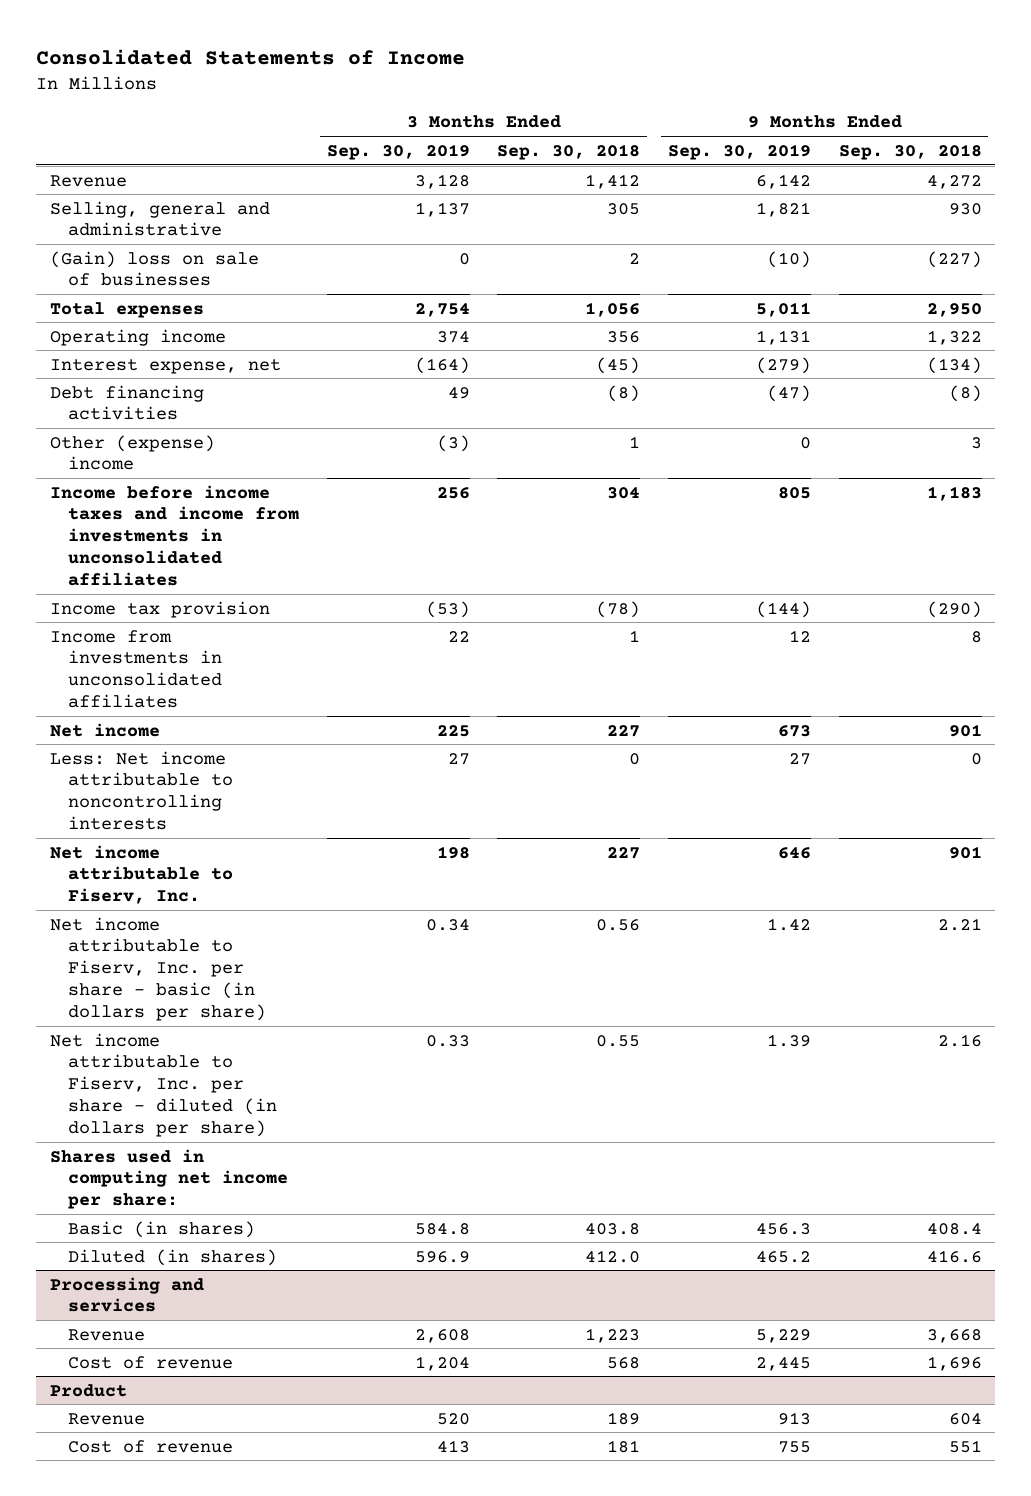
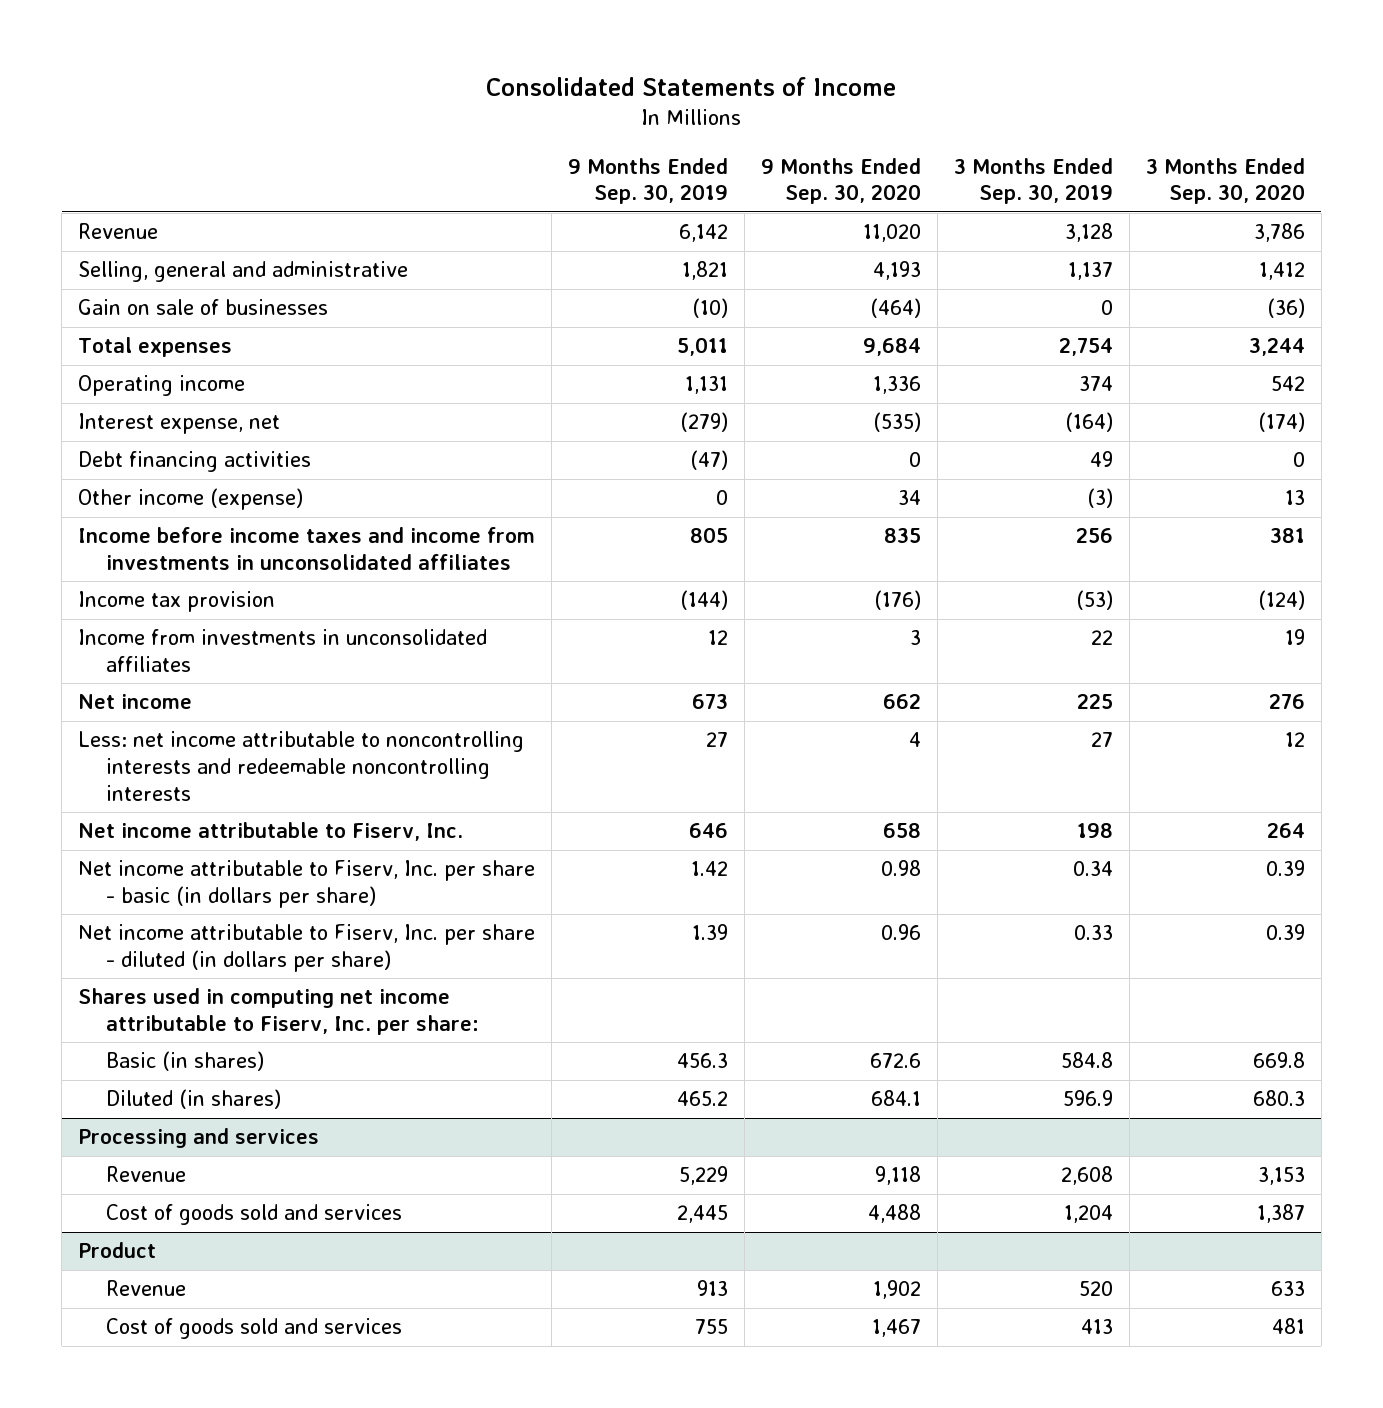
[497,143,641,160] Sep. 30, 2018 -> none
[838,143,982,160] Sep. 30, 2018 -> none
none -> [760,157,921,205] 9 Months Ended Sep. 30, 2020
none -> [1145,157,1305,205] 3 Months Ended Sep. 30, 2020
[49,250,259,287] (Gain) loss on sale of businesses -> [78,299,329,316] Gain on sale of businesses
[49,434,215,471] Other (expense) income -> [78,488,304,511] Other income (expense)
[49,750,234,831] Less: Net income attributable to noncontrolling interests -> [78,731,525,801] Less: net income attributable to noncontrolling interests and redeemable noncontrolling interests
[49,1148,289,1210] Shares used in computing net income per share: -> [78,988,479,1036] Shares used in computing net income attributable to Fiserv, Inc. per share:
[68,1355,234,1369] Cost of revenue -> [105,1204,402,1226] Cost of goods sold and services
[68,1439,234,1453] Cost of revenue -> [105,1318,402,1340] Cost of goods sold and services

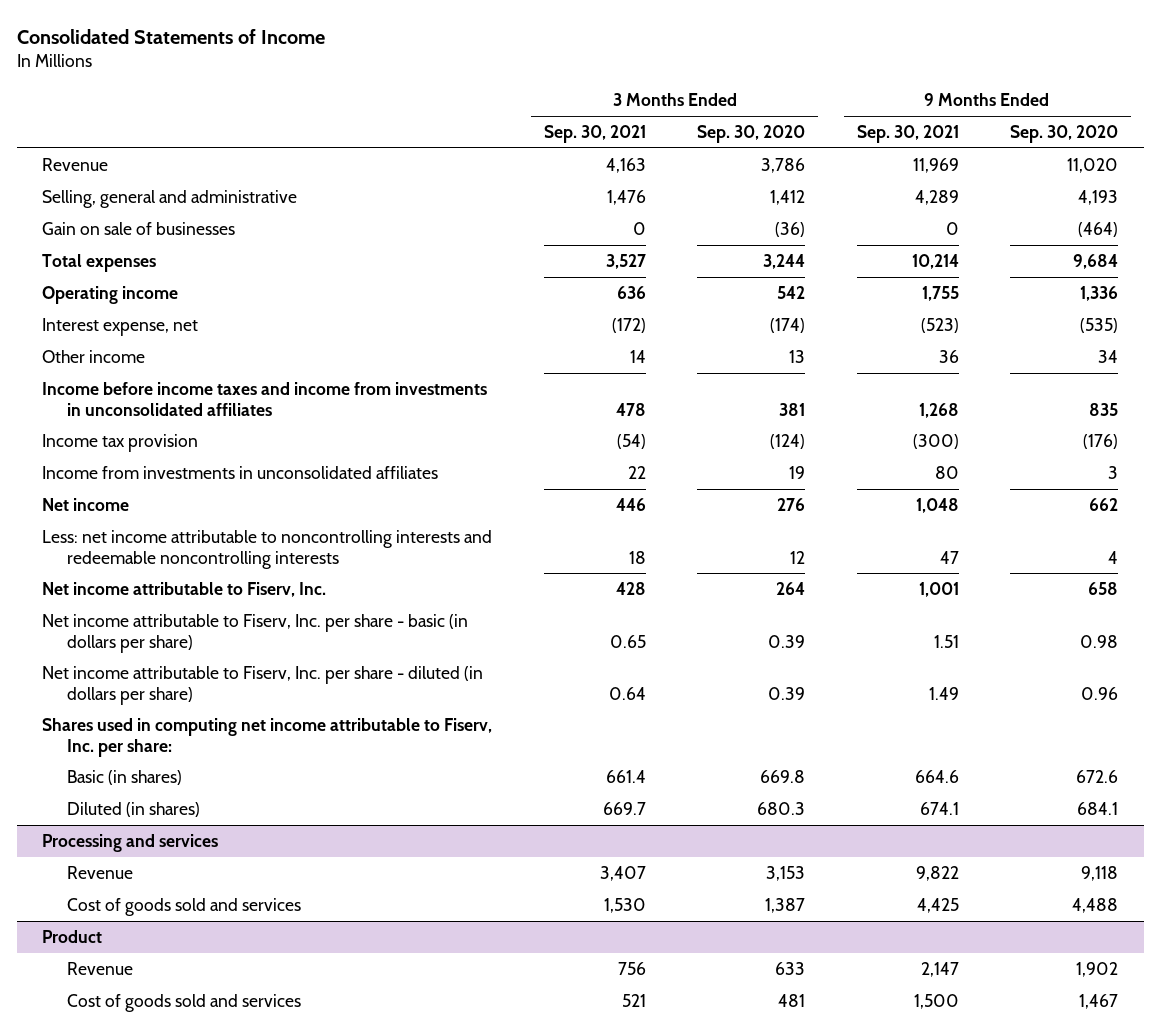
[568,157,729,205] 9 Months Ended Sep. 30, 2019 -> none
[953,157,1113,205] 3 Months Ended Sep. 30, 2019 -> none
none -> [543,124,646,143] Sep. 30, 2021
none -> [856,124,959,143] Sep. 30, 2021
[78,451,312,473] Debt financing activities -> none
[78,488,304,511] Other income (expense) -> [42,349,146,363] Other income

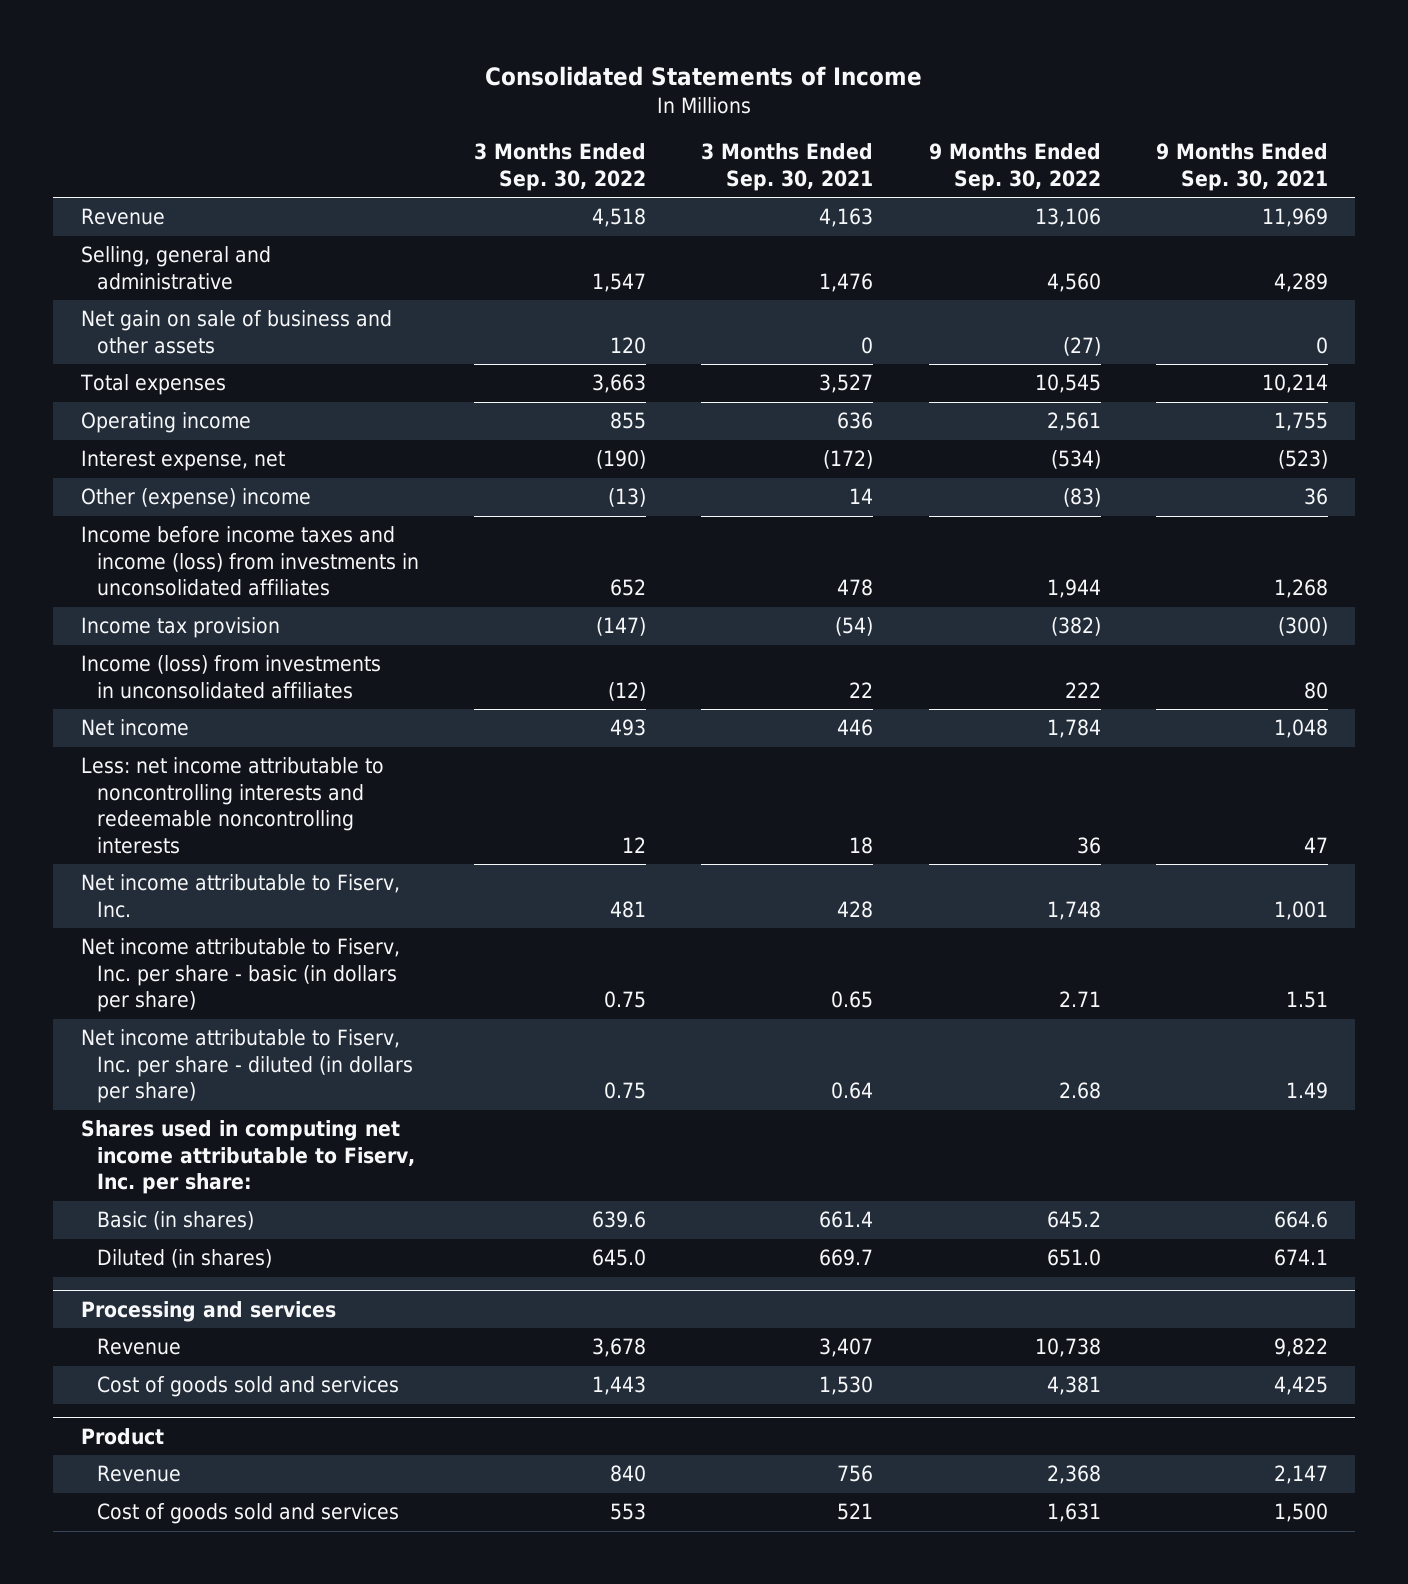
[697,124,806,143] Sep. 30, 2020 -> none
[1010,124,1119,143] Sep. 30, 2020 -> none
none -> [473,143,646,191] 3 Months Ended Sep. 30, 2022
none -> [928,143,1101,191] 9 Months Ended Sep. 30, 2022
[42,221,236,235] Gain on sale of businesses -> [80,310,392,354] Net gain on sale of business and other assets
[42,349,146,363] Other income -> [80,488,311,510] Other (expense) income
[42,381,488,416] Income before income taxes and income from investments in unconsolidated affiliates -> [80,526,419,597] Income before income taxes and income (loss) from investments in unconsolidated affiliates
[42,465,439,479] Income from investments in unconsolidated affiliates -> [80,655,381,699] Income (loss) from investments in unconsolidated affiliates

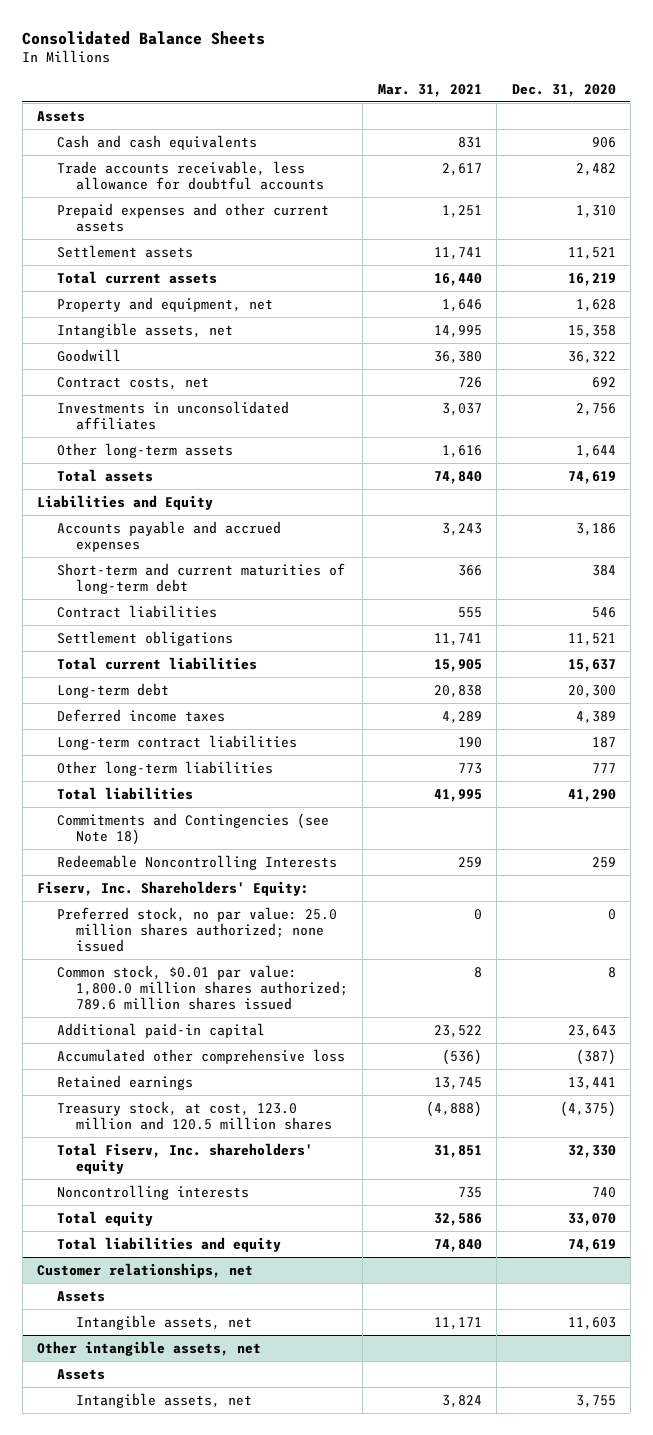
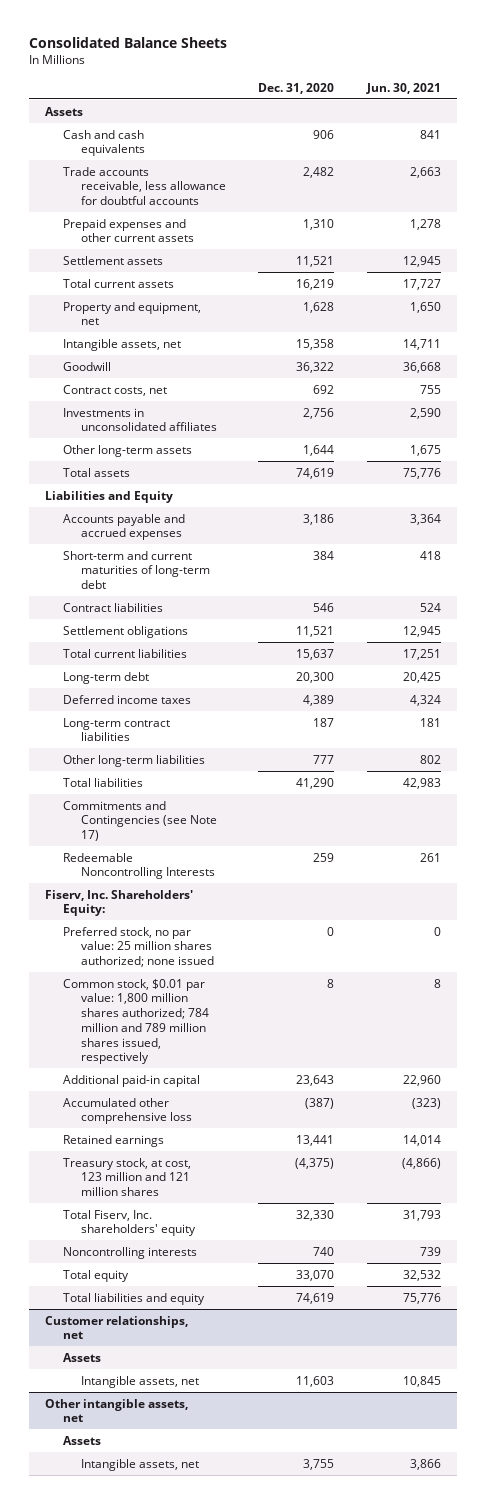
[377,83,482,97] Mar. 31, 2021 -> none
none -> [365,82,441,94] Jun. 30, 2021
[56,812,329,845] Commitments and Contingencies (see Note 18) -> [62,800,217,842] Commitments and Contingencies (see Note 17)
[56,906,337,952] Preferred stock, no par value: 25.0 million shares authorized; none issued -> [62,926,214,968] Preferred stock, no par value: 25 million shares authorized; none issued
[56,964,349,1010] Common stock, $0.01 par value: 1,800.0 million shares authorized; 789.6 million shares issued -> [62,978,209,1065] Common stock, $0.01 par value: 1,800 million shares authorized; 784 million and 789 million shares issued, respectively
[56,1100,333,1130] Treasury stock, at cost, 123.0 million and 120.5 million shares -> [62,1157,191,1197] Treasury stock, at cost, 123 million and 121 million shares

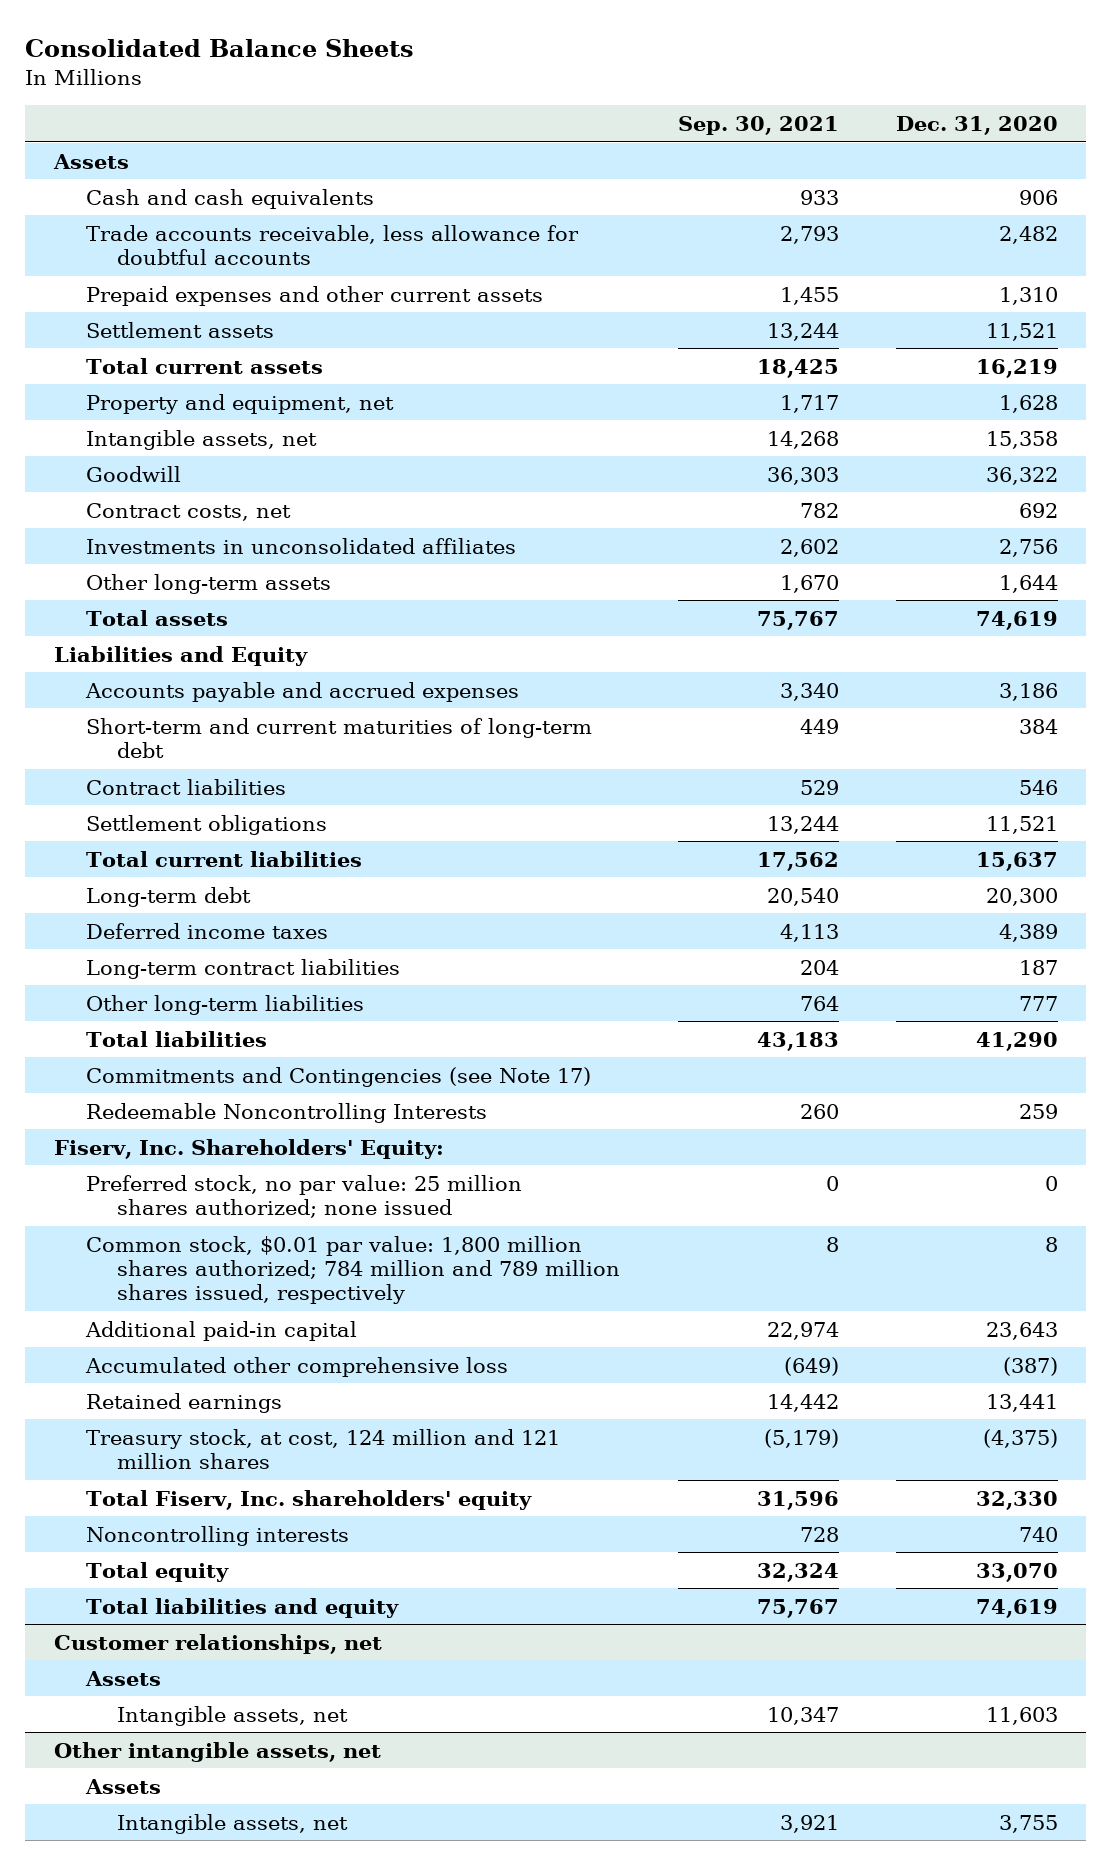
[365,82,441,94] Jun. 30, 2021 -> none
none -> [677,115,839,135] Sep. 30, 2021
[62,1157,191,1197] Treasury stock, at cost, 123 million and 121 million shares -> [85,1428,560,1469] Treasury stock, at cost, 124 million and 121 million shares

